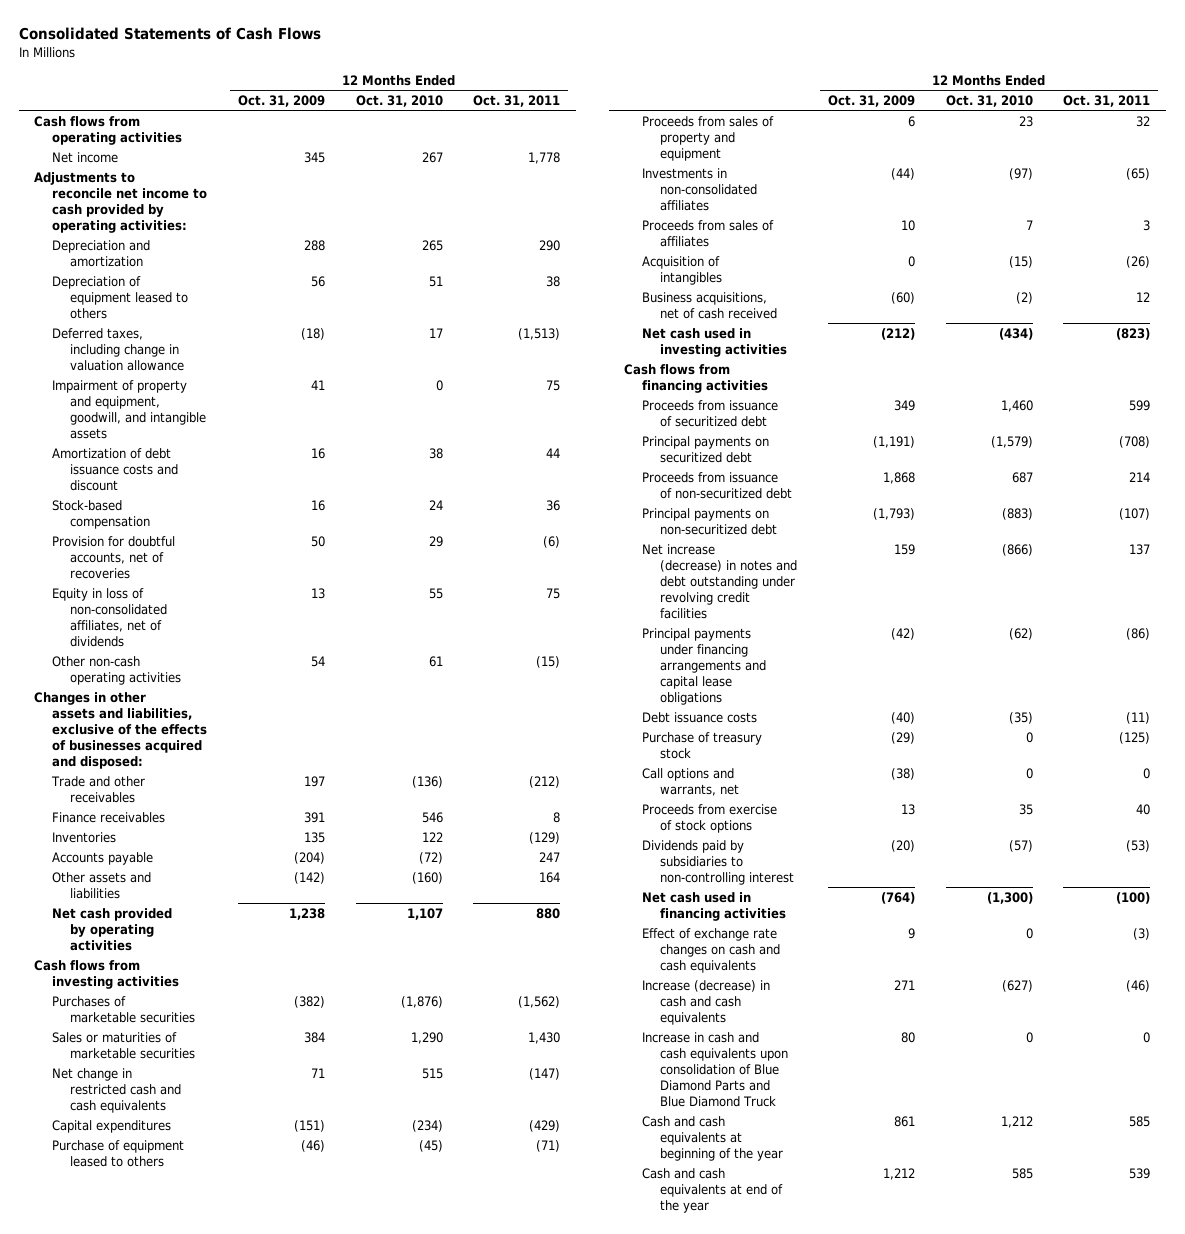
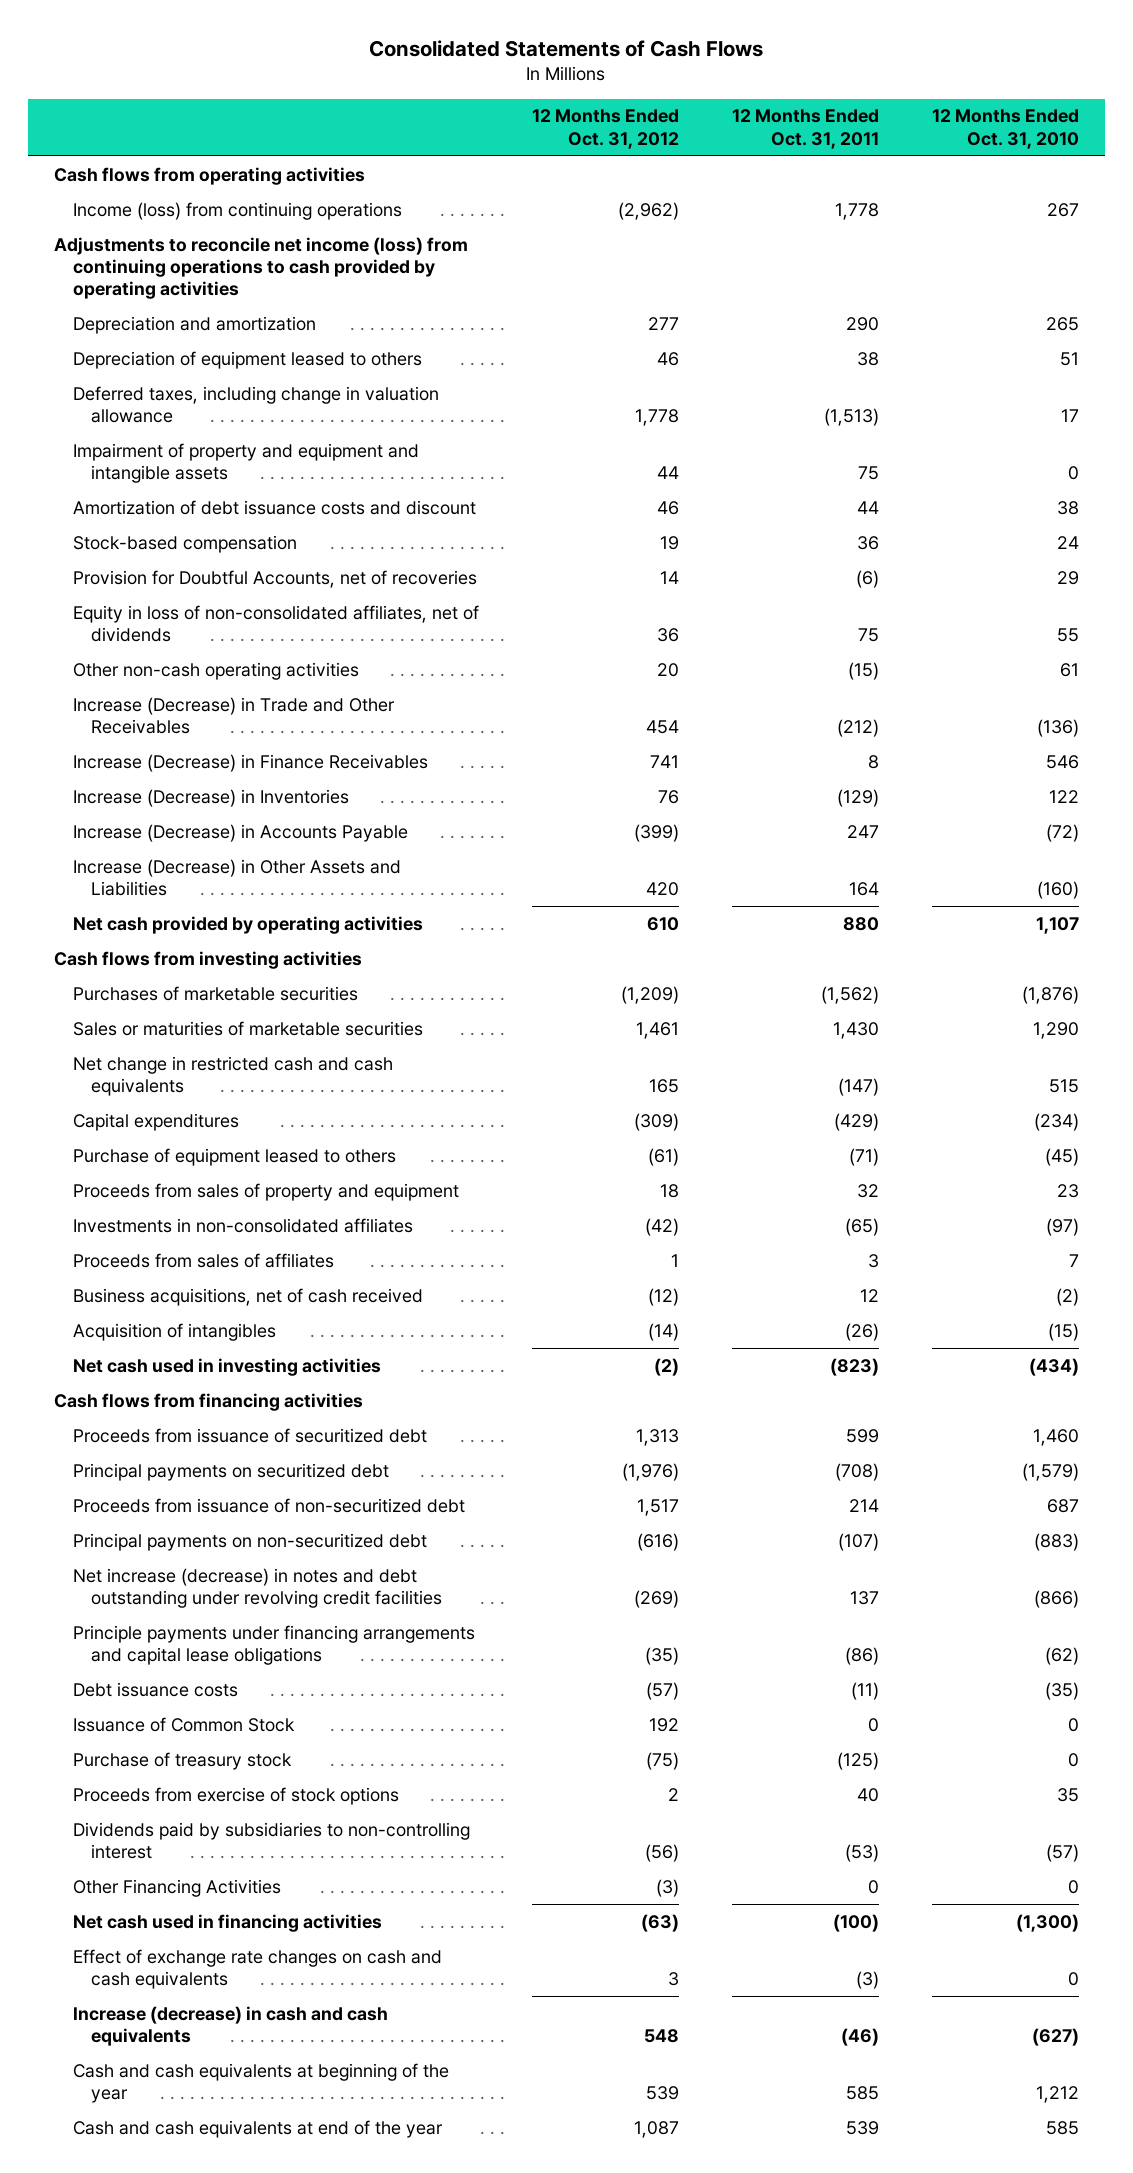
[237,95,325,108] Oct. 31, 2009 -> none
none -> [531,109,679,149] 12 Months Ended Oct. 31, 2012
[52,151,119,163] Net income -> [72,201,402,220] Income (loss) from continuing operations
[34,171,208,234] Adjustments to reconcile net income to cash provided by operating activities: -> [54,236,469,300] Adjustments to reconcile net income (loss) from continuing operations to cash provided by operating activities
[52,379,207,440] Impairment of property and equipment, goodwill, and intangible assets -> [72,442,419,484] Impairment of property and equipment and intangible assets
[52,535,176,580] Provision for doubtful accounts, net of recoveries -> [72,569,477,588] Provision for Doubtful Accounts, net of recoveries
[34,691,208,770] Changes in other assets and liabilities, exclusive of the effects of businesses acquired and disposed: -> none
[51,775,146,803] Trade and other receivables -> [72,696,395,735] Increase (Decrease) in Trade and Other Receivables
[52,811,166,823] Finance receivables -> [72,753,428,772] Increase (Decrease) in Finance Receivables
[52,831,117,843] Inventories -> [72,788,349,807] Increase (Decrease) in Inventories
[52,851,154,865] Accounts payable -> [72,823,408,842] Increase (Decrease) in Accounts Payable
[52,871,152,899] Other assets and liabilities -> [72,858,401,897] Increase (Decrease) in Other Assets and Liabilities
[642,255,723,285] Acquisition of intangibles -> [72,1322,276,1341] Acquisition of intangibles
[642,627,767,706] Principal payments under financing arrangements and capital lease obligations -> [72,1624,475,1666] Principle payments under financing arrangements and capital lease obligations
none -> [72,1716,295,1732] Issuance of Common Stock
[642,767,740,796] Call options and warrants, net -> none
none -> [72,1878,281,1897] Other Financing Activities
[642,1031,789,1108] Increase in cash and cash equivalents upon consolidation of Blue Diamond Parts and Blue Diamond Truck -> none

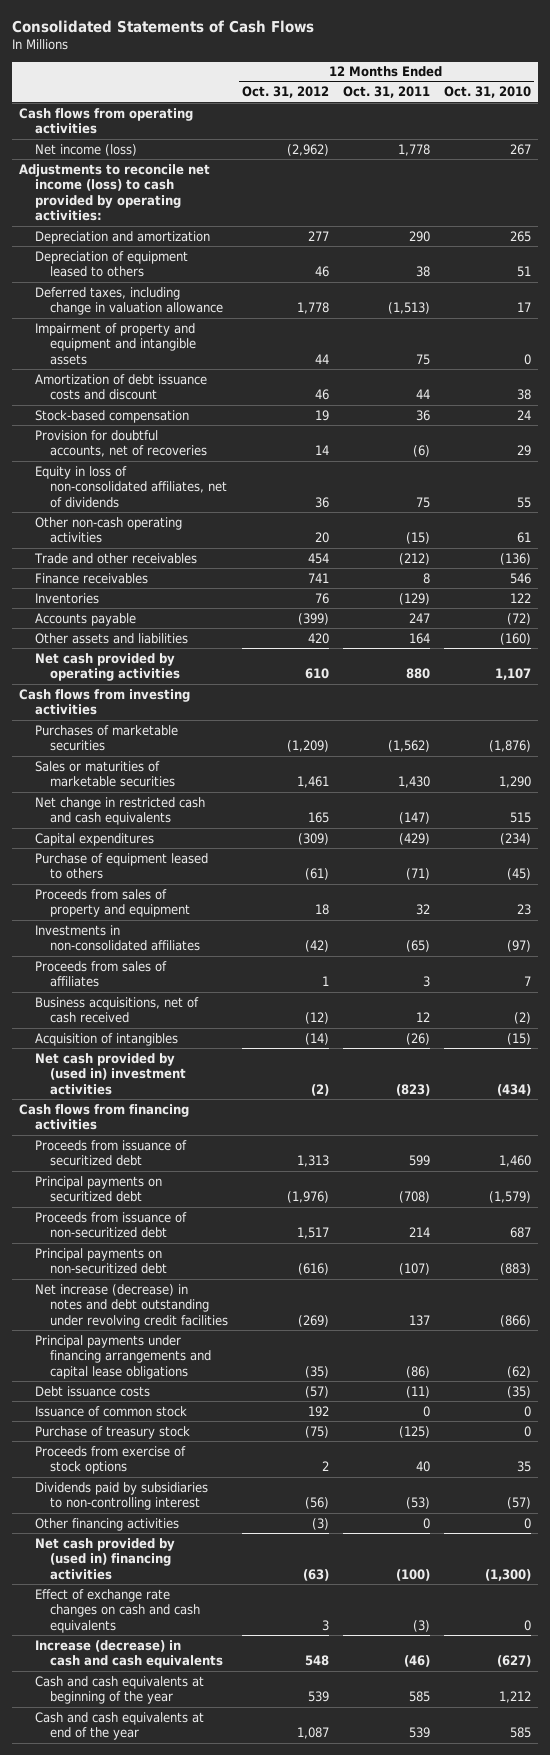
[72,201,402,220] Income (loss) from continuing operations -> [34,143,137,156] Net income (loss)
[54,236,469,300] Adjustments to reconcile net income (loss) from continuing operations to cash provided by operating activities -> [19,163,211,222] Adjustments to reconcile net income (loss) to cash provided by operating activities:
[72,569,477,588] Provision for Doubtful Accounts, net of recoveries -> [34,429,208,458] Provision for doubtful accounts, net of recoveries
[72,696,395,735] Increase (Decrease) in Trade and Other Receivables -> [33,552,197,564] Trade and other receivables
[72,753,428,772] Increase (Decrease) in Finance Receivables -> [34,572,148,584] Finance receivables
[72,788,349,807] Increase (Decrease) in Inventories -> [34,592,99,604] Inventories
[72,823,408,842] Increase (Decrease) in Accounts Payable -> [34,612,136,626] Accounts payable
[72,858,401,897] Increase (Decrease) in Other Assets and Liabilities -> [34,632,188,644] Other assets and liabilities
[72,1357,381,1376] Net cash used in investing activities -> [34,1052,187,1095] Net cash provided by (used in) investment activities
[72,1624,475,1666] Principle payments under financing arrangements and capital lease obligations -> [34,1334,212,1379] Principal payments under financing arrangements and capital lease obligations
[72,1716,295,1732] Issuance of Common Stock -> [34,1405,187,1417] Issuance of common stock
[72,1878,281,1897] Other Financing Activities -> [34,1517,179,1531] Other financing activities
[72,1913,382,1932] Net cash used in financing activities -> [34,1537,175,1580] Net cash provided by (used in) financing activities

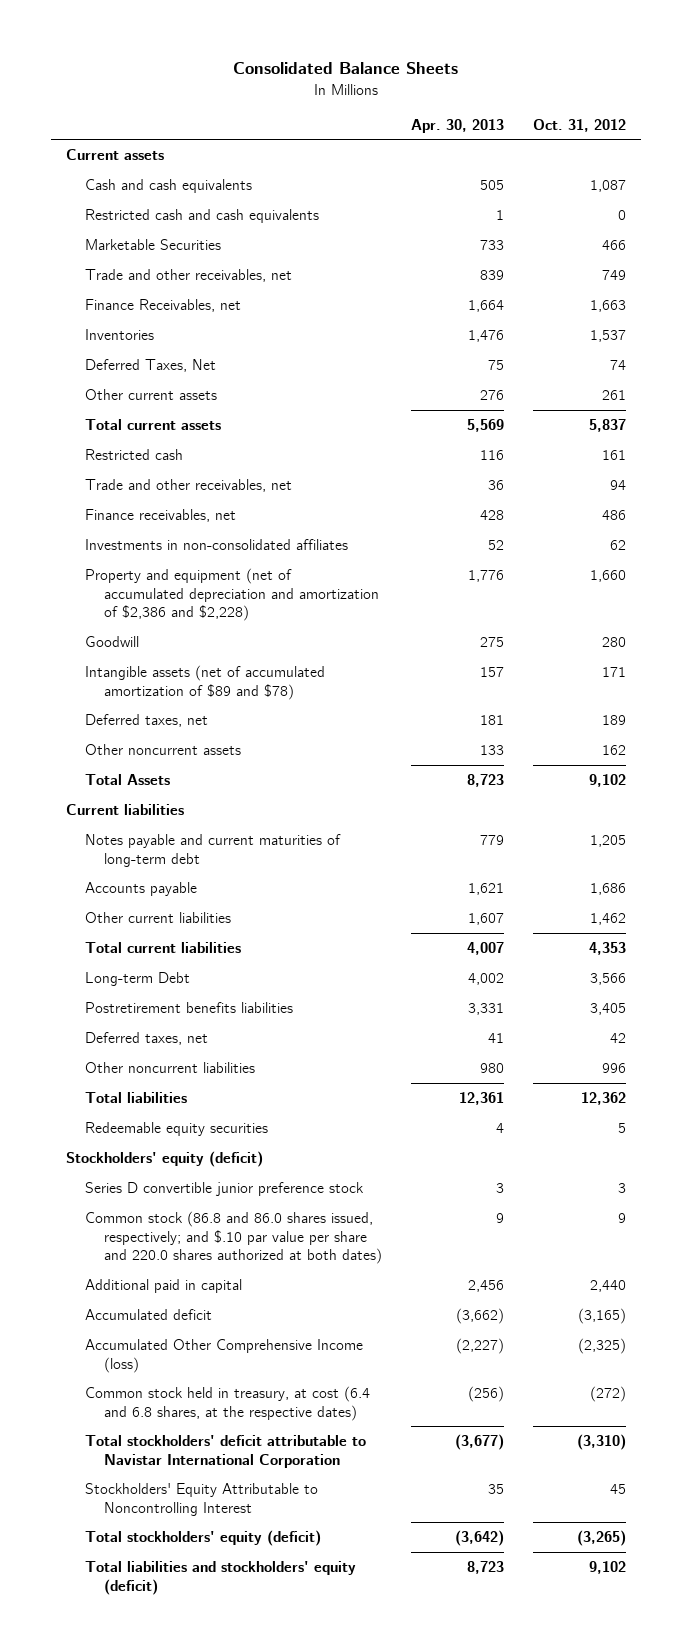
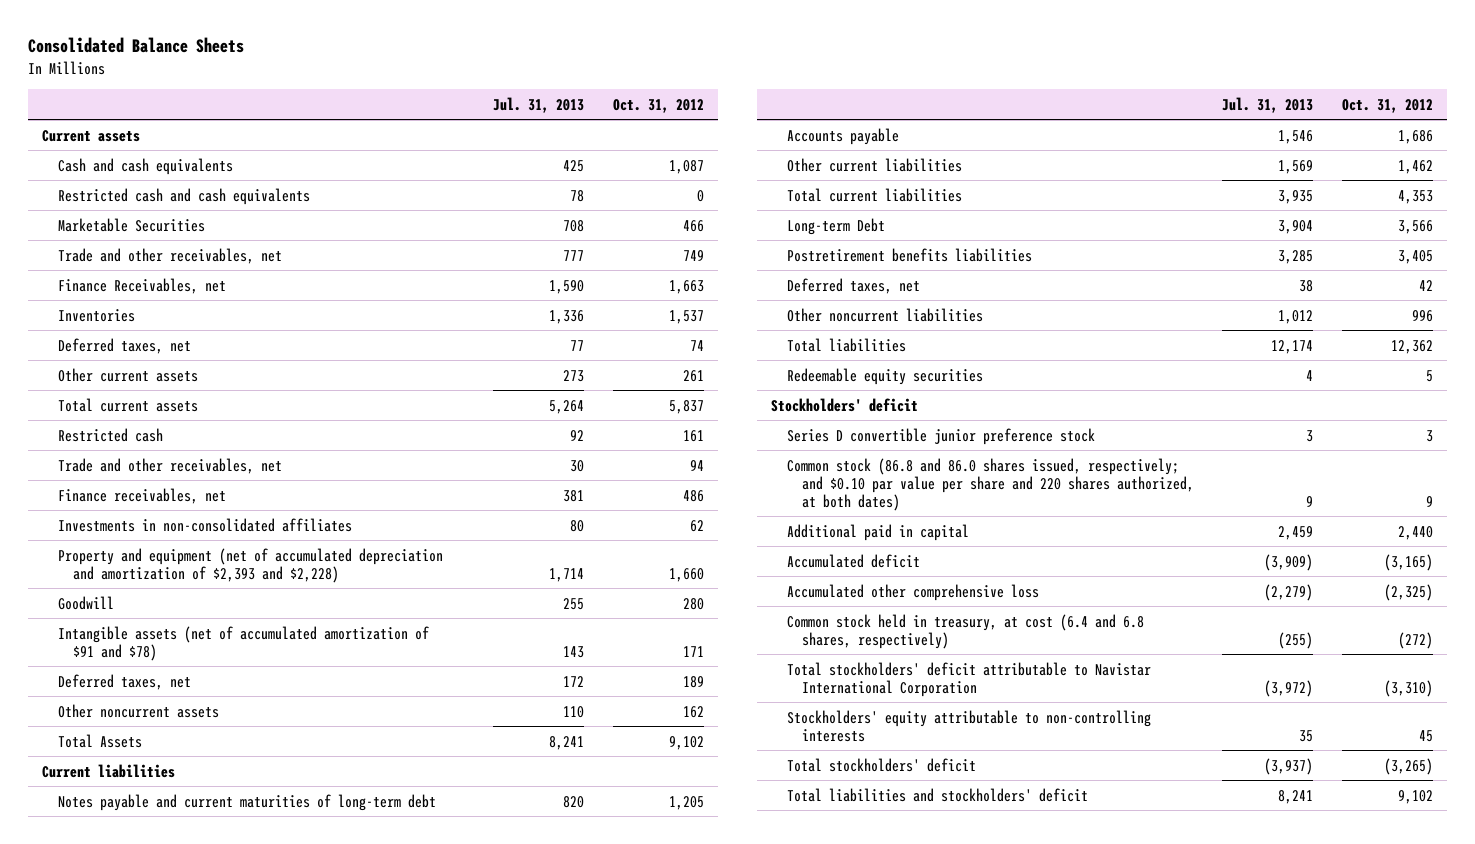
[411,118,505,133] Apr. 30, 2013 -> none
none -> [493,96,585,113] Jul. 31, 2013
[85,359,217,373] Deferred Taxes, Net -> [57,337,191,354] Deferred taxes, net
[85,568,380,622] Property and equipment (net of accumulated depreciation and amortization of $2,386 and $2,228) -> [57,547,443,583] Property and equipment (net of accumulated depreciation and amortization of $2,393 and $2,228)
[85,665,326,700] Intangible assets (net of accumulated amortization of $89 and $78) -> [57,625,429,661] Intangible assets (net of accumulated amortization of $91 and $78)
[65,1151,263,1168] Stockholders' equity (deficit) -> [771,397,919,412] Stockholders' deficit
[85,1211,383,1265] Common stock (86.8 and 86.0 shares issued, respectively; and $.10 par value per share and 220.0 shares authorized at both dates) -> [786,457,1195,511] Common stock (86.8 and 86.0 shares issued, respectively; and $0.10 par value per share and 220 shares authorized, at both dates)
[85,1339,364,1373] Accumulated Other Comprehensive Income (loss) -> [786,583,1039,601] Accumulated other comprehensive loss
[85,1386,371,1421] Common stock held in treasury, at cost (6.4 and 6.8 shares, at the respective dates) -> [786,613,1144,649] Common stock held in treasury, at cost (6.4 and 6.8 shares, respectively)
[85,1483,319,1516] Stockholders' Equity Attributable to Noncontrolling Interest -> [786,709,1151,742] Stockholders' equity attributable to non-controlling interests
[85,1530,322,1547] Total stockholders' equity (deficit) -> [786,757,976,772] Total stockholders' deficit
[85,1561,357,1595] Total liabilities and stockholders' equity (deficit) -> [786,787,1088,802] Total liabilities and stockholders' deficit

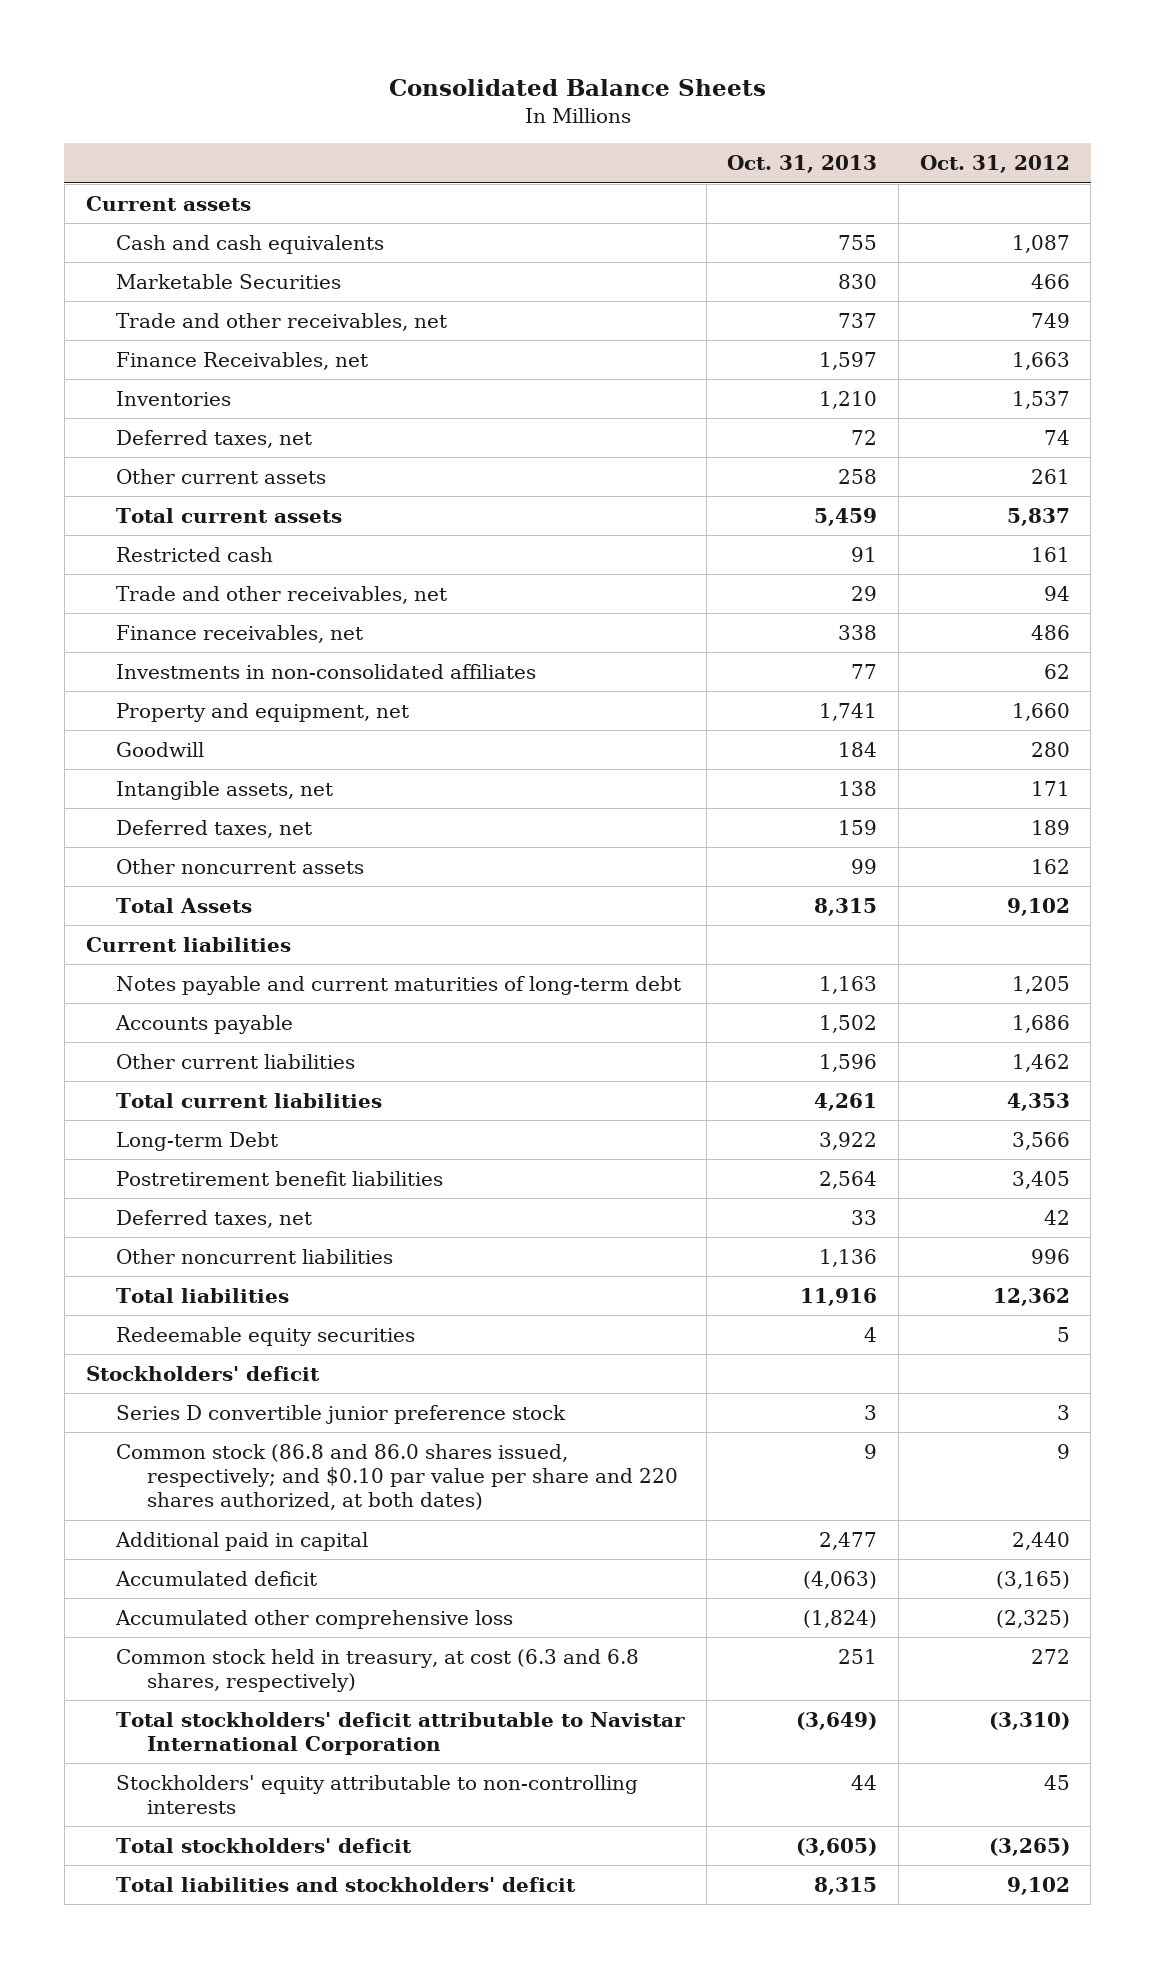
[493,96,585,113] Jul. 31, 2013 -> none
none -> [727,155,878,174] Oct. 31, 2013
[57,187,310,205] Restricted cash and cash equivalents -> none
[57,547,443,583] Property and equipment (net of accumulated depreciation and amortization of $2,393 and $2,228) -> [116,703,410,723] Property and equipment, net
[57,625,429,661] Intangible assets (net of accumulated amortization of $91 and $78) -> [116,781,334,801] Intangible assets, net
[786,247,1032,262] Postretirement benefits liabilities -> [116,1171,444,1187] Postretirement benefit liabilities
[786,613,1144,649] Common stock held in treasury, at cost (6.4 and 6.8 shares, respectively) -> [116,1649,640,1693] Common stock held in treasury, at cost (6.3 and 6.8 shares, respectively)
[1397,631,1433,649] (272) -> [1030,1649,1070,1665] 272

